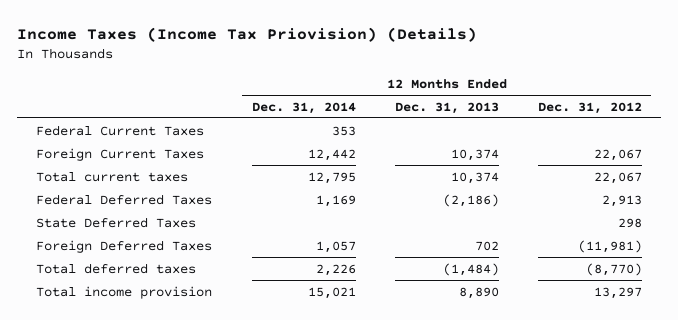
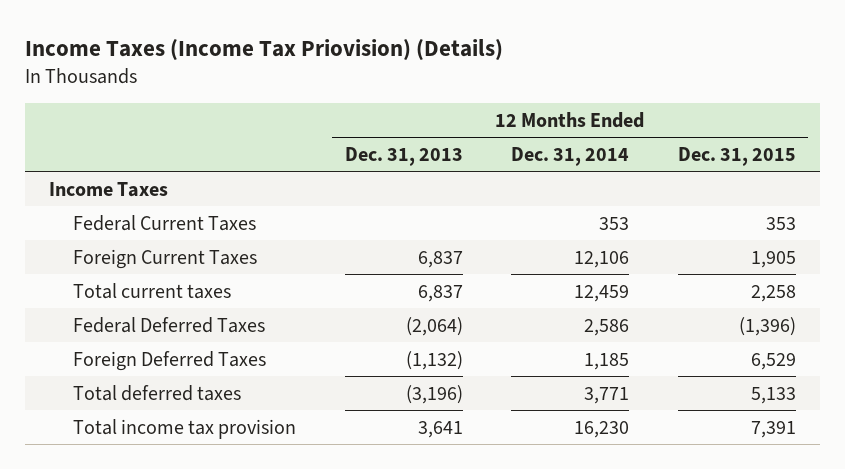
[537,101,642,114] Dec. 31, 2012 -> none
none -> [677,147,796,167] Dec. 31, 2015
none -> [49,181,169,197] Income Taxes
[36,216,197,228] State Deferred Taxes -> none
[307,148,356,161] 12,442 -> [574,250,630,268] 12,106
[450,148,499,161] 10,374 -> [417,250,463,268] 6,837
[307,171,356,184] 12,795 -> [574,284,630,302] 12,459
[450,171,499,184] 10,374 -> [417,284,463,302] 6,837
[315,194,356,207] 1,169 -> [584,318,630,336] 2,586
[442,193,499,207] (2,186) -> [405,316,463,336] (2,064)
[315,240,356,253] 1,057 -> [584,352,630,370] 1,185
[474,240,499,251] 702 -> [405,350,463,370] (1,132)
[315,263,356,276] 2,226 -> [584,386,630,404] 3,771
[442,262,499,276] (1,484) -> [405,384,463,404] (3,196)
[36,285,213,299] Total income provision -> [73,418,297,439] Total income tax provision
[307,286,356,299] 15,021 -> [574,420,630,438] 16,230
[458,286,499,299] 8,890 -> [417,420,463,438] 3,641

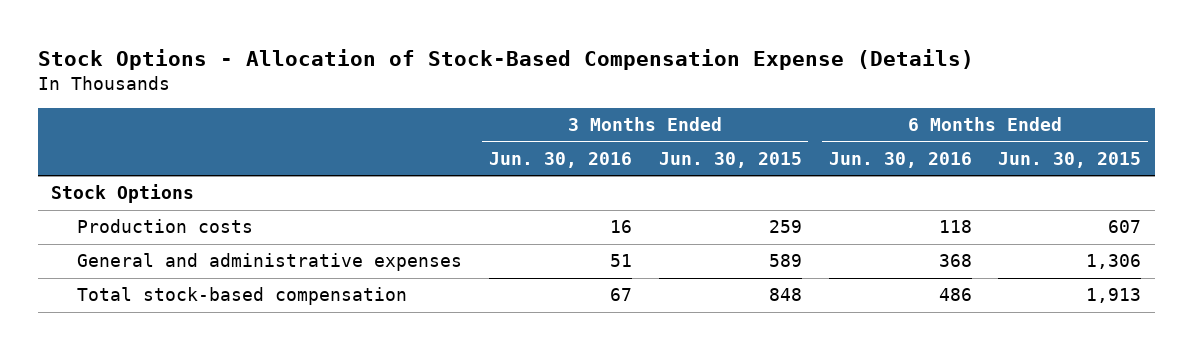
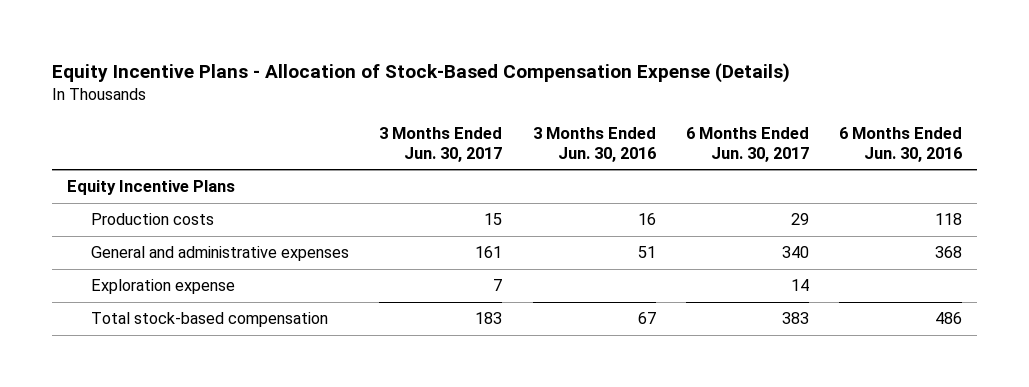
[37,48,974,70] Stock Options - Allocation of Stock-Based Compensation Expense (Details) -> [52,62,791,83] Equity Incentive Plans - Allocation of Stock-Based Compensation Expense (Details)
[658,151,802,168] Jun. 30, 2015 -> none
[998,151,1142,168] Jun. 30, 2015 -> none
none -> [379,126,503,162] 3 Months Ended Jun. 30, 2017
none -> [685,126,809,162] 6 Months Ended Jun. 30, 2017
[51,184,195,204] Stock Options -> [67,180,236,196] Equity Incentive Plans
none -> [91,279,236,295] Exploration expense

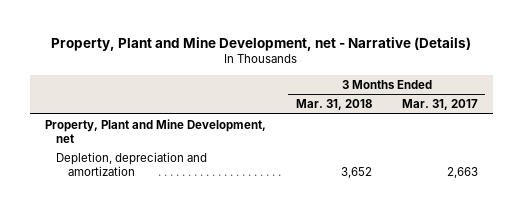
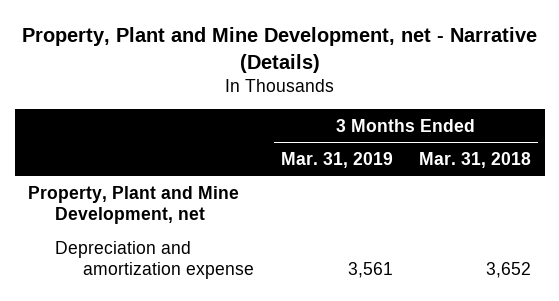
[401,99,478,111] Mar. 31, 2017 -> none
none -> [280,151,393,168] Mar. 31, 2019
[56,151,208,176] Depletion, depreciation and amortization -> [55,240,254,280] Depreciation and amortization expense

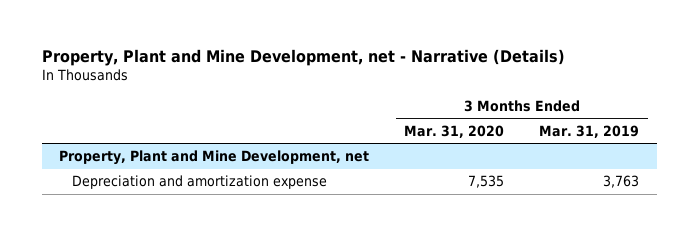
[419,151,532,168] Mar. 31, 2018 -> none
none -> [404,124,505,138] Mar. 31, 2020
[347,262,393,279] 3,561 -> [603,175,640,189] 3,763

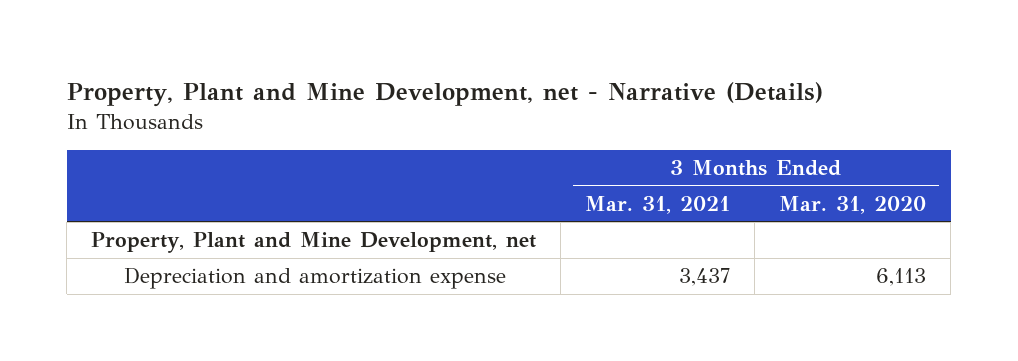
[539,124,640,138] Mar. 31, 2019 -> none
none -> [585,196,731,215] Mar. 31, 2021
[468,175,505,189] 7,535 -> [876,268,927,287] 6,113

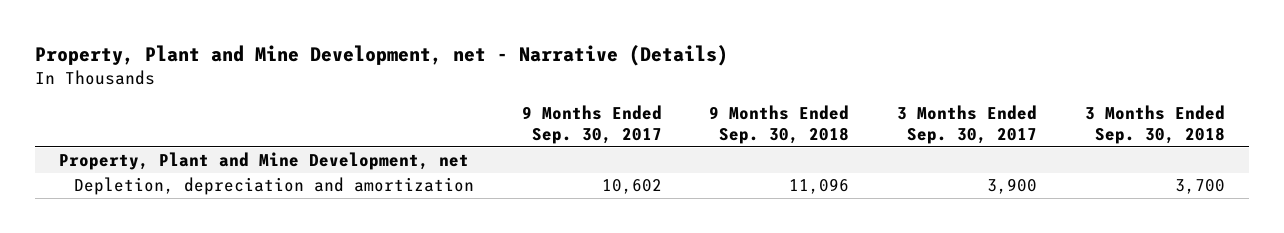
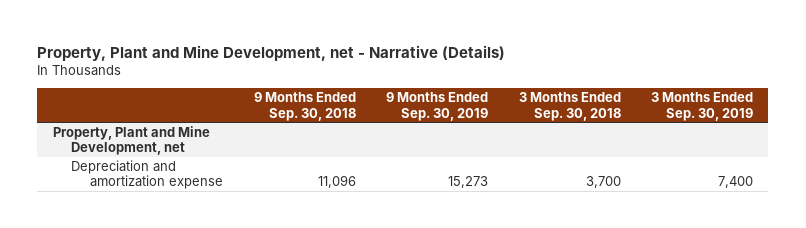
[521,105,662,145] 9 Months Ended Sep. 30, 2017 -> none
[897,105,1038,145] 3 Months Ended Sep. 30, 2017 -> none
none -> [386,92,489,121] 9 Months Ended Sep. 30, 2019
none -> [650,92,753,121] 3 Months Ended Sep. 30, 2019
[73,177,474,196] Depletion, depreciation and amortization -> [71,160,224,190] Depreciation and amortization expense

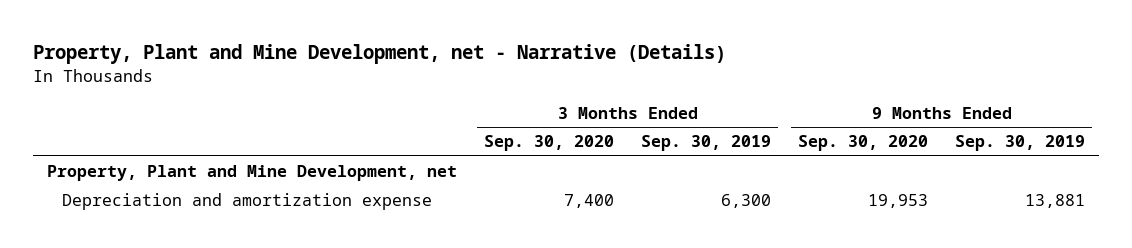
[253,92,356,121] 9 Months Ended Sep. 30, 2018 -> none
[518,92,621,121] 3 Months Ended Sep. 30, 2018 -> none
none -> [484,135,615,152] Sep. 30, 2020
none -> [798,135,929,152] Sep. 30, 2020
[448,176,489,189] 15,273 -> [1025,194,1086,209] 13,881
[717,176,753,189] 7,400 -> [721,194,772,209] 6,300

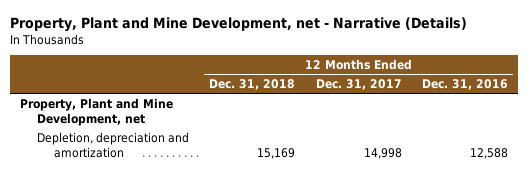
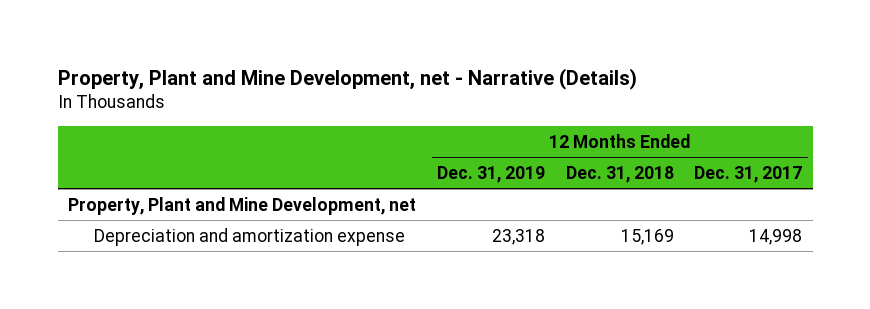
[422,78,509,90] Dec. 31, 2016 -> none
none -> [436,165,545,183] Dec. 31, 2019
[37,131,190,158] Depletion, depreciation and amortization -> [93,227,405,246] Depreciation and amortization expense

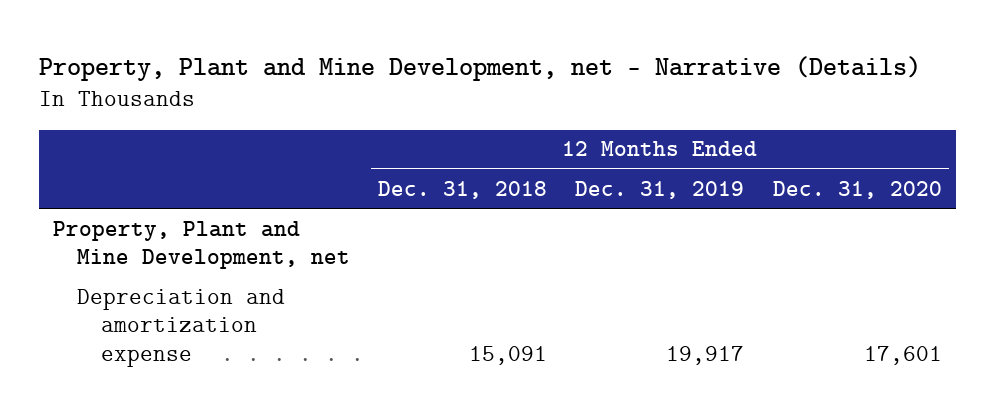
[694,165,803,183] Dec. 31, 2017 -> none
none -> [772,180,942,199] Dec. 31, 2020
[491,228,545,245] 23,318 -> [666,345,745,365] 19,917
[620,228,674,245] 15,169 -> [469,345,548,365] 15,091

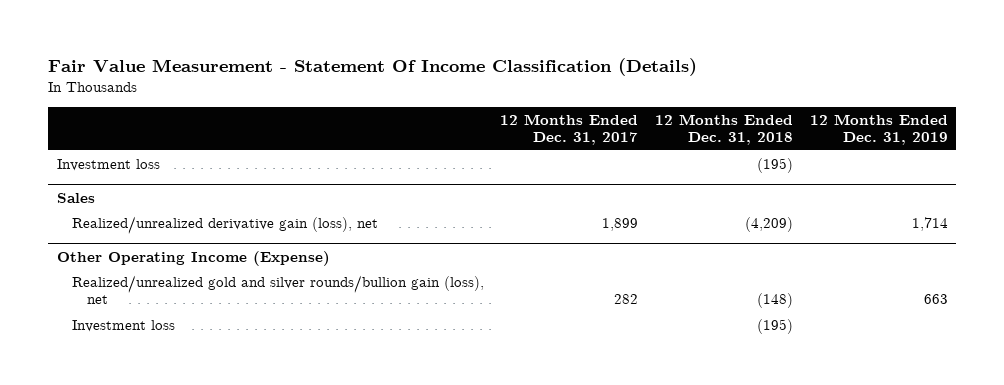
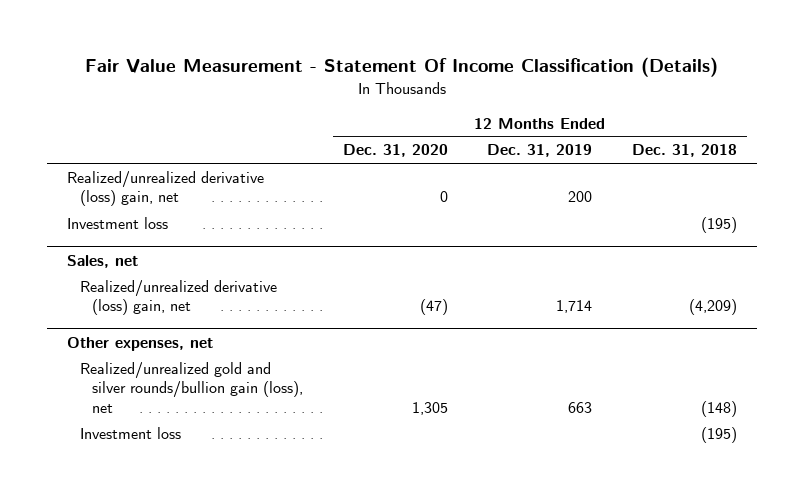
[500,113,639,146] 12 Months Ended Dec. 31, 2017 -> none
none -> [342,144,448,158] Dec. 31, 2020
none -> [67,170,265,207] Realized/unrealized derivative (loss) gain, net
[56,192,95,203] Sales -> [67,254,139,268] Sales, net
[71,215,378,234] Realized/unrealized derivative gain (loss), net -> [79,279,277,316] Realized/unrealized derivative (loss) gain, net
[56,250,330,266] Other Operating Income (Expense) -> [67,336,214,351] Other expenses, net

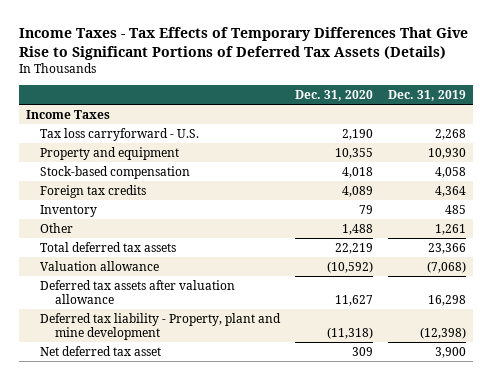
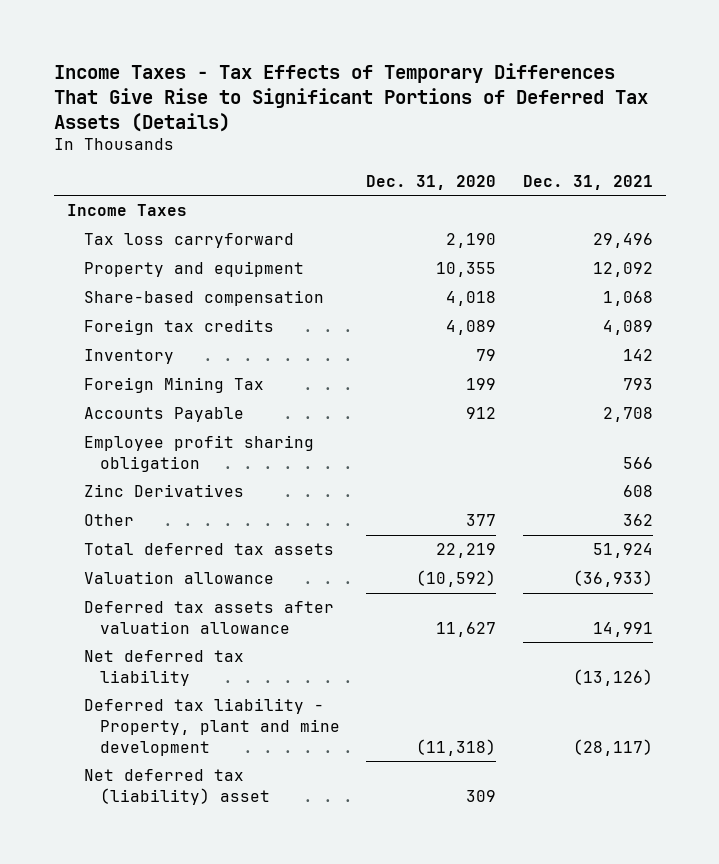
[387,89,466,101] Dec. 31, 2019 -> none
none -> [522,174,653,190] Dec. 31, 2021
[40,127,200,141] Tax loss carryforward - U.S. -> [83,233,294,249] Tax loss carryforward
[40,165,191,179] Stock-based compensation -> [83,290,324,307] Share-based compensation
none -> [83,377,264,394] Foreign Mining Tax
none -> [83,407,244,423] Accounts Payable
none -> [83,435,314,472] Employee profit sharing obligation
none -> [83,484,244,498] Zinc Derivatives
[342,223,374,235] 1,488 -> [466,514,497,527] 377
none -> [83,650,244,686] Net deferred tax liability
[40,345,162,356] Net deferred tax asset -> [83,769,271,805] Net deferred tax (liability) asset

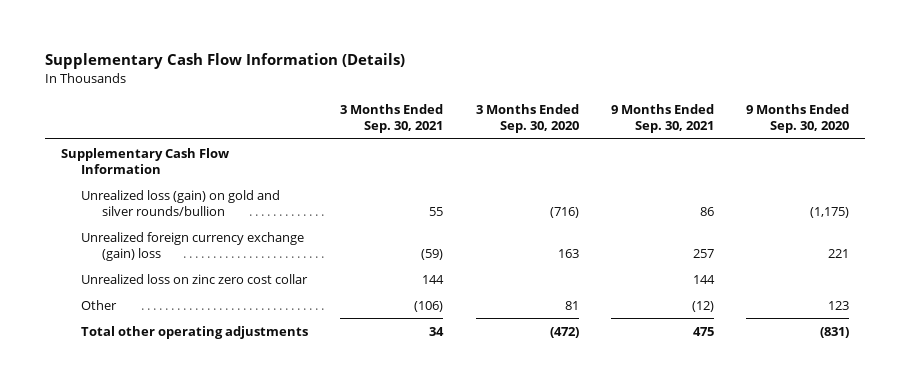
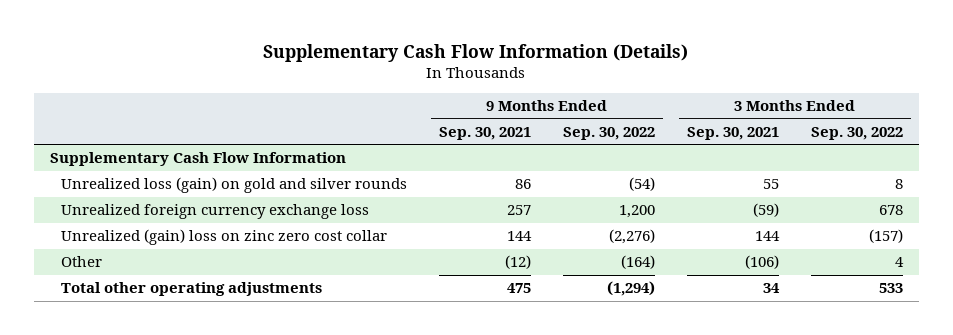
[475,104,579,134] 3 Months Ended Sep. 30, 2020 -> none
[746,104,850,134] 9 Months Ended Sep. 30, 2020 -> none
none -> [563,126,656,140] Sep. 30, 2022
none -> [810,126,903,140] Sep. 30, 2022
[81,189,281,216] Unrealized loss (gain) on gold and silver rounds/bullion -> [61,177,408,194] Unrealized loss (gain) on gold and silver rounds
[81,231,305,261] Unrealized foreign currency exchange (gain) loss -> [61,204,370,220] Unrealized foreign currency exchange loss
[81,273,309,284] Unrealized loss on zinc zero cost collar -> [61,229,388,246] Unrealized (gain) loss on zinc zero cost collar

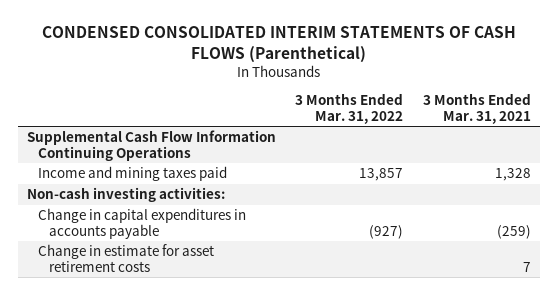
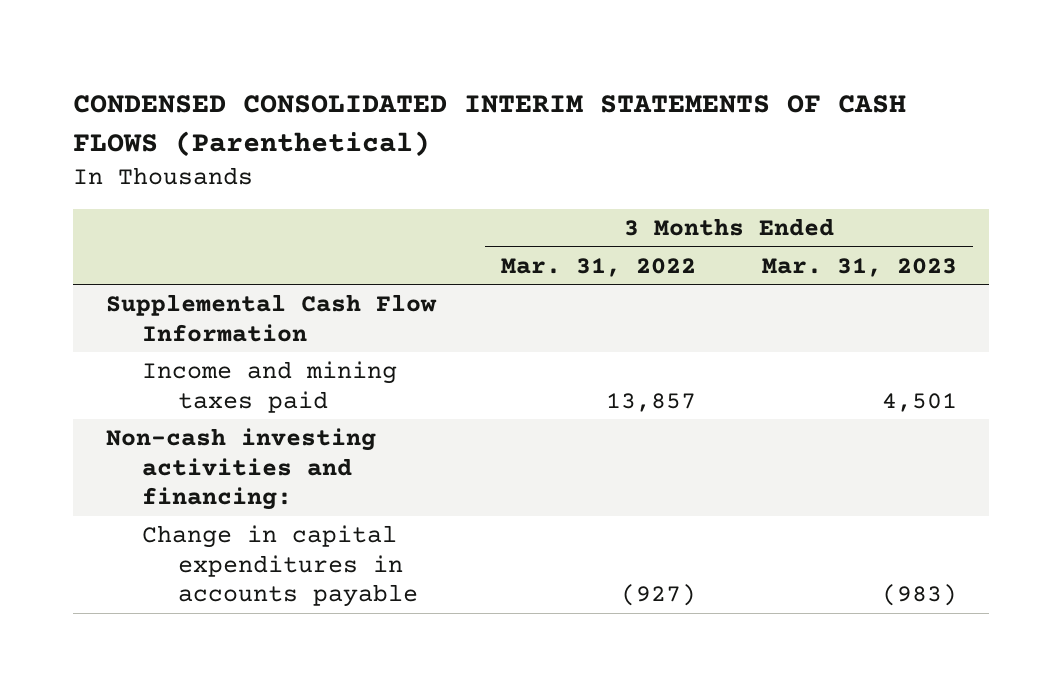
[422,93,531,124] 3 Months Ended Mar. 31, 2021 -> none
none -> [761,257,957,277] Mar. 31, 2023
[27,130,277,161] Supplemental Cash Flow Information Continuing Operations -> [105,294,437,342] Supplemental Cash Flow Information
[27,187,226,203] Non-cash investing activities: -> [105,428,376,511] Non-cash investing activities and financing:
[38,244,215,272] Change in estimate for asset retirement costs -> none

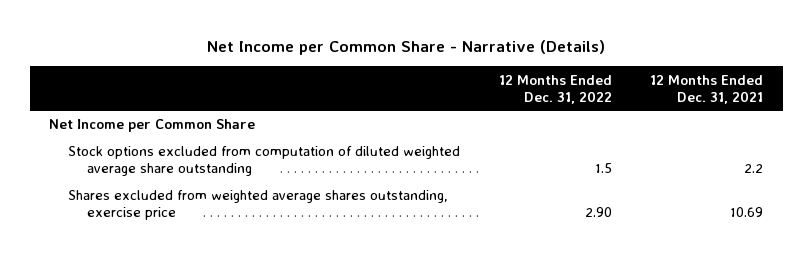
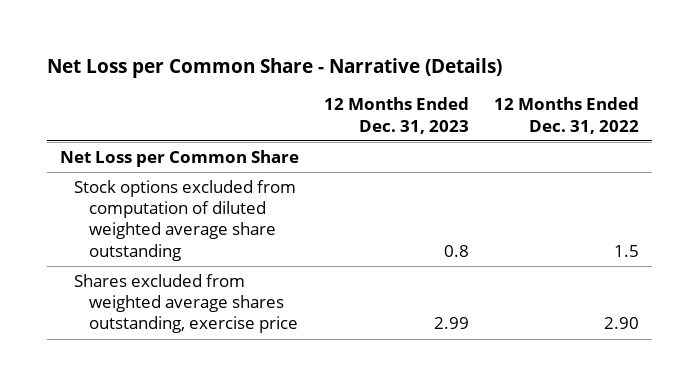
[207,39,606,55] Net Income per Common Share - Narrative (Details) -> [46,57,502,78] Net Loss per Common Share - Narrative (Details)
[650,74,764,104] 12 Months Ended Dec. 31, 2021 -> none
none -> [323,97,469,134] 12 Months Ended Dec. 31, 2023
[49,119,256,133] Net Income per Common Share -> [59,150,299,168] Net Loss per Common Share

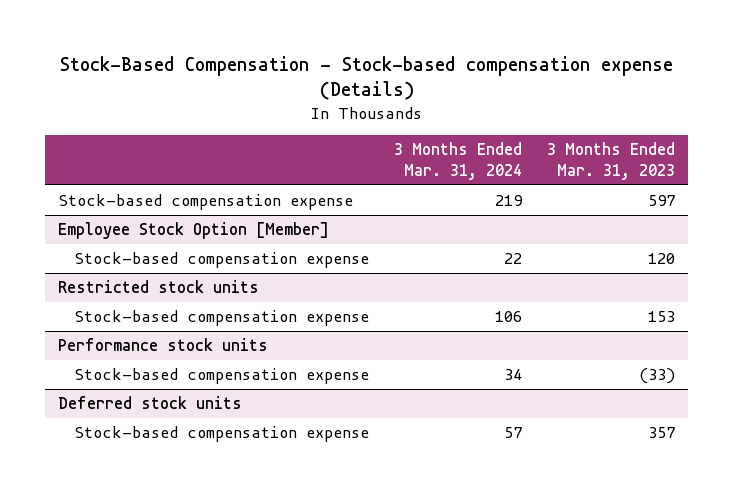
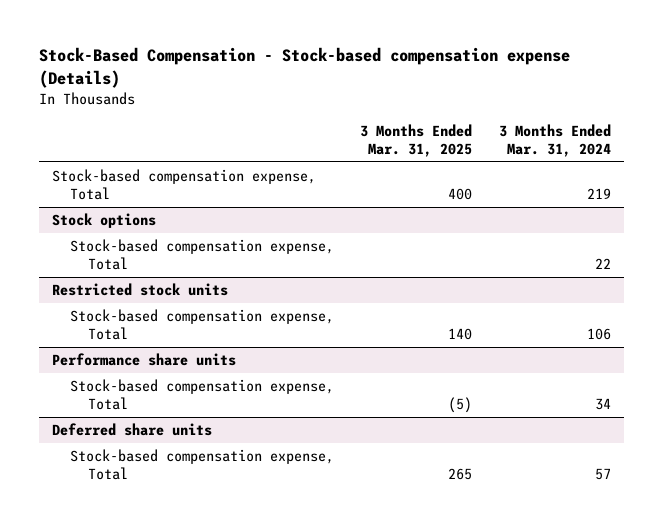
[547,142,676,180] 3 Months Ended Mar. 31, 2023 -> none
none -> [360,124,473,157] 3 Months Ended Mar. 31, 2025
[57,194,353,211] Stock-based compensation expense -> [52,169,317,200] Stock-based compensation expense, Total
[57,222,329,240] Employee Stock Option [Member] -> [52,213,157,229] Stock options
[73,252,369,269] Stock-based compensation expense -> [69,239,334,270] Stock-based compensation expense, Total
[73,310,369,327] Stock-based compensation expense -> [69,309,334,340] Stock-based compensation expense, Total
[57,338,268,352] Performance stock units -> [52,353,237,367] Performance share units
[73,368,369,385] Stock-based compensation expense -> [69,379,334,410] Stock-based compensation expense, Total
[57,396,242,410] Deferred stock units -> [52,423,213,437] Deferred share units
[73,426,369,443] Stock-based compensation expense -> [69,449,334,480] Stock-based compensation expense, Total

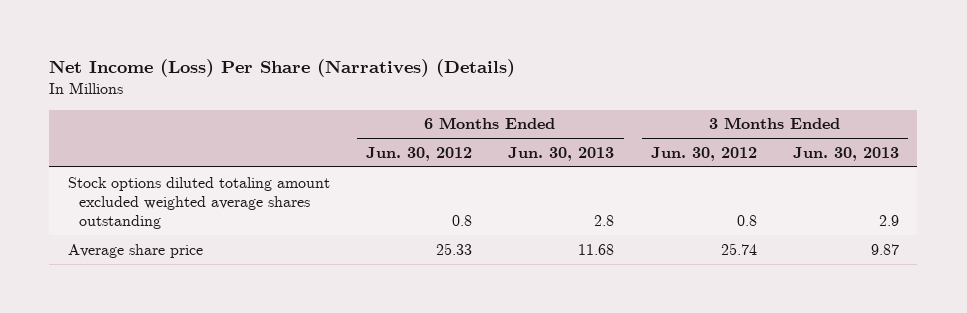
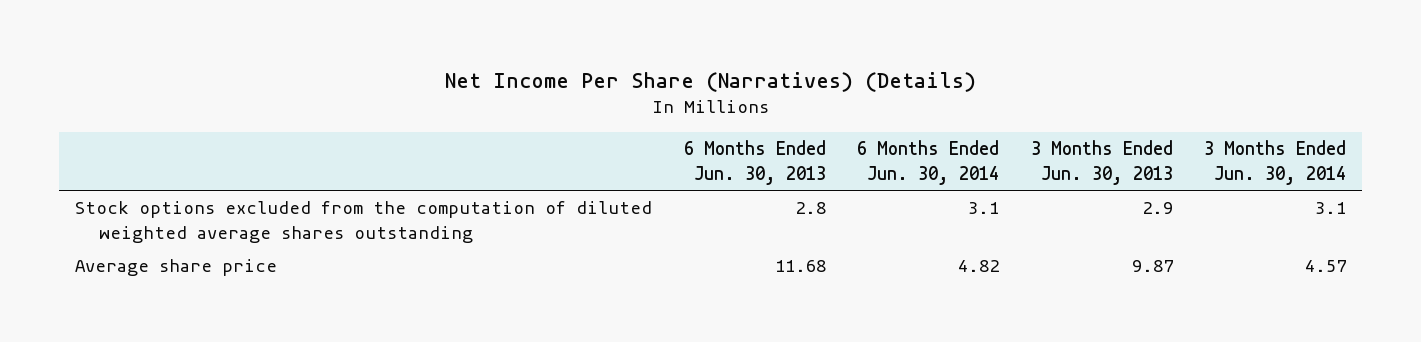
[49,59,516,78] Net Income (Loss) Per Share (Narratives) (Details) -> [444,72,976,93] Net Income Per Share (Narratives) (Details)
[366,146,473,161] Jun. 30, 2012 -> none
[650,146,757,161] Jun. 30, 2012 -> none
none -> [857,140,1000,185] 6 Months Ended Jun. 30, 2014
none -> [1204,140,1347,185] 3 Months Ended Jun. 30, 2014
[67,176,330,229] Stock options diluted totaling amount excluded weighted average shares outstanding -> [75,201,653,243] Stock options excluded from the computation of diluted weighted average shares outstanding

